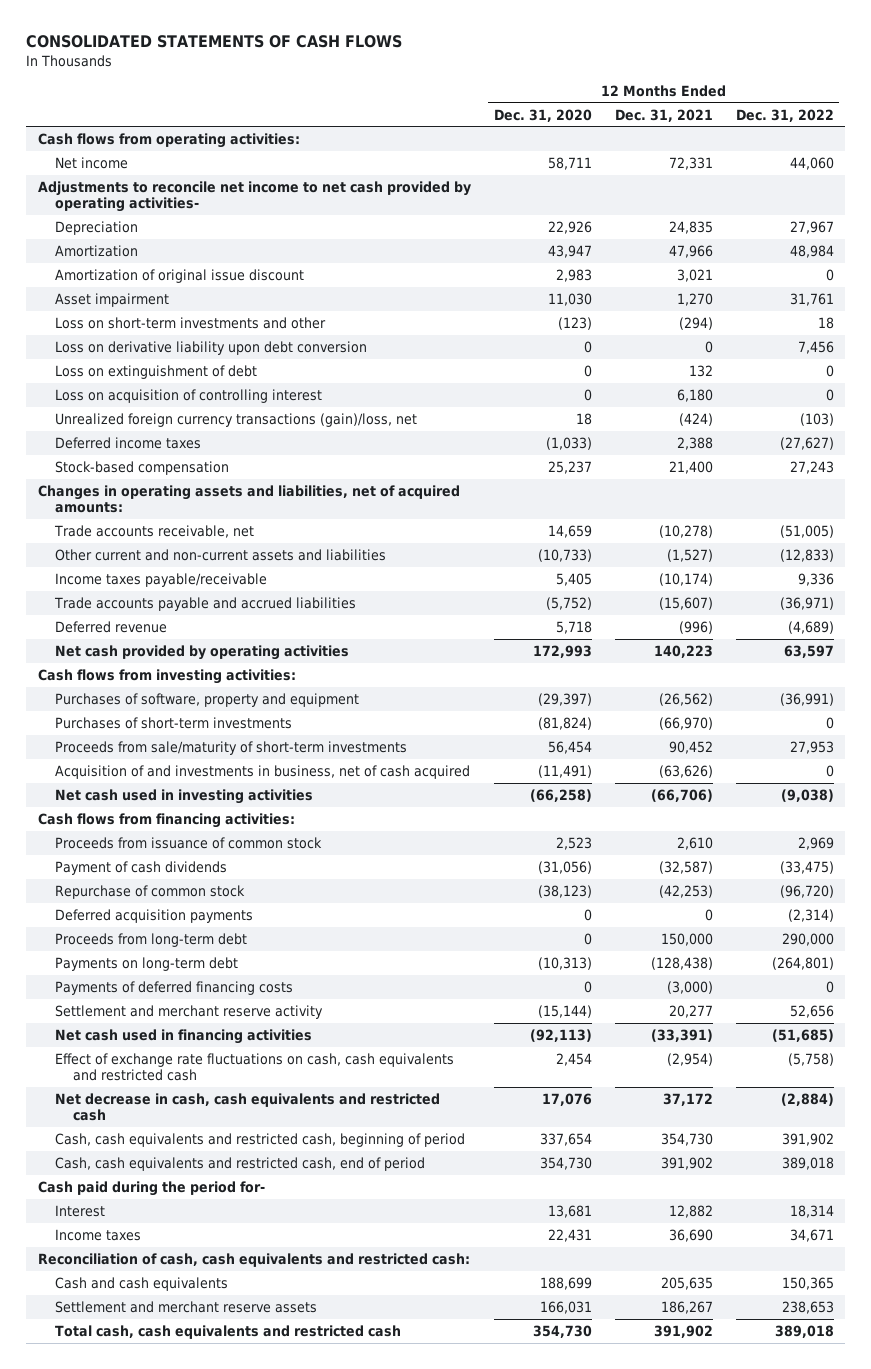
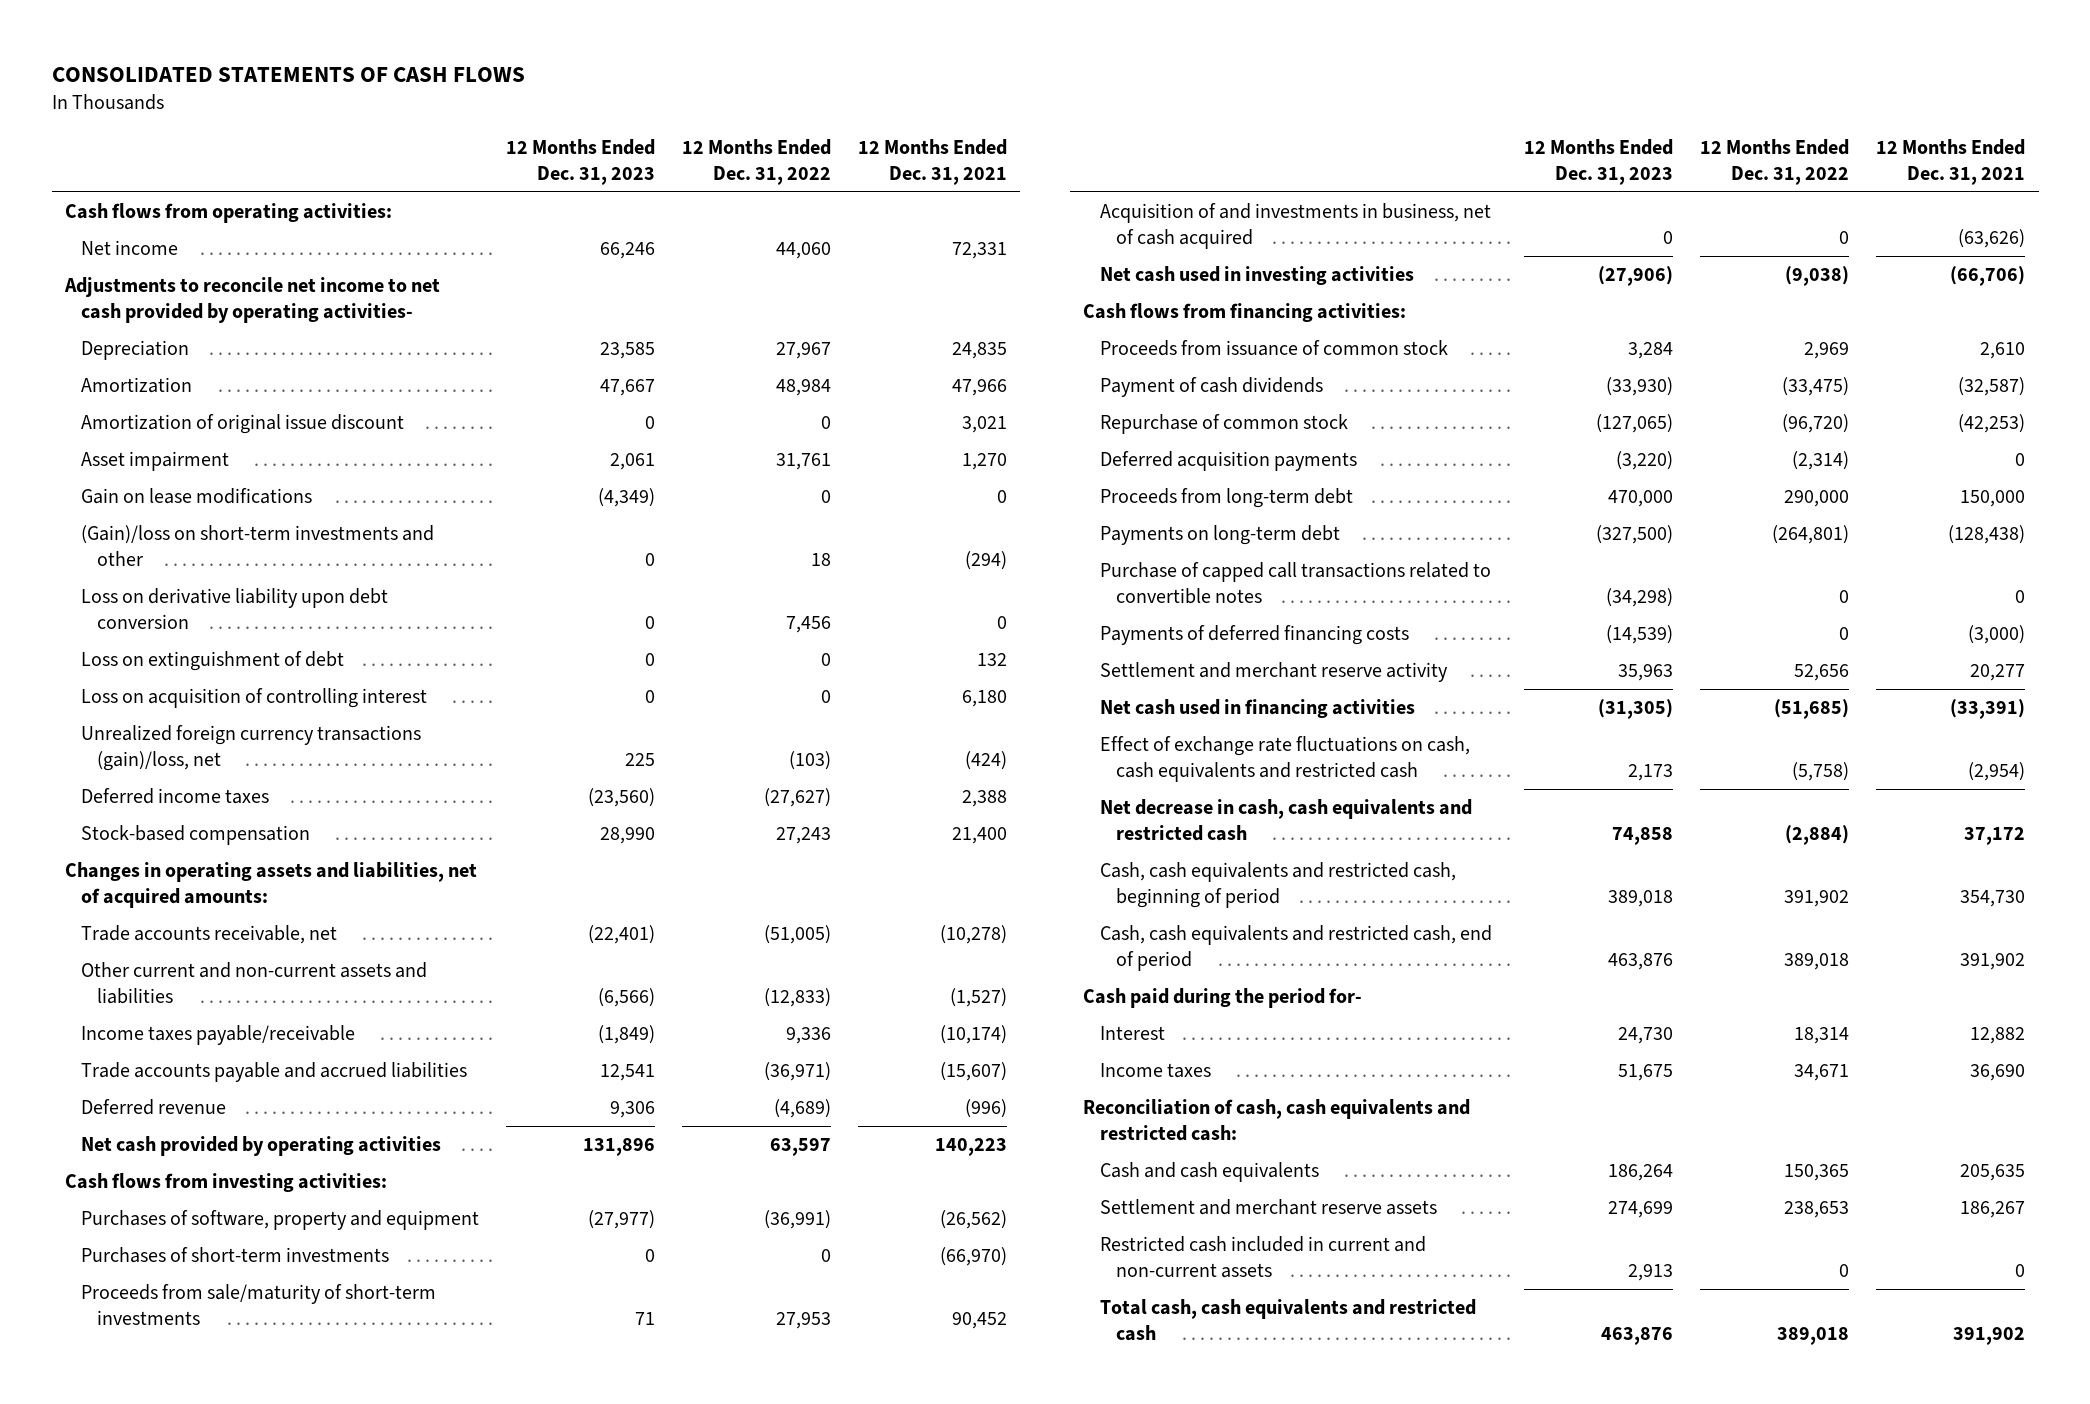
[493,108,592,122] Dec. 31, 2020 -> none
none -> [506,139,656,185] 12 Months Ended Dec. 31, 2023
none -> [81,488,313,505] Gain on lease modifications
[55,316,327,329] Loss on short-term investments and other -> [81,525,435,566] (Gain)/loss on short-term investments and other
none -> [1099,562,1491,604] Purchase of capped call transactions related to convertible notes
none -> [1099,1236,1426,1278] Restricted cash included in current and non-current assets

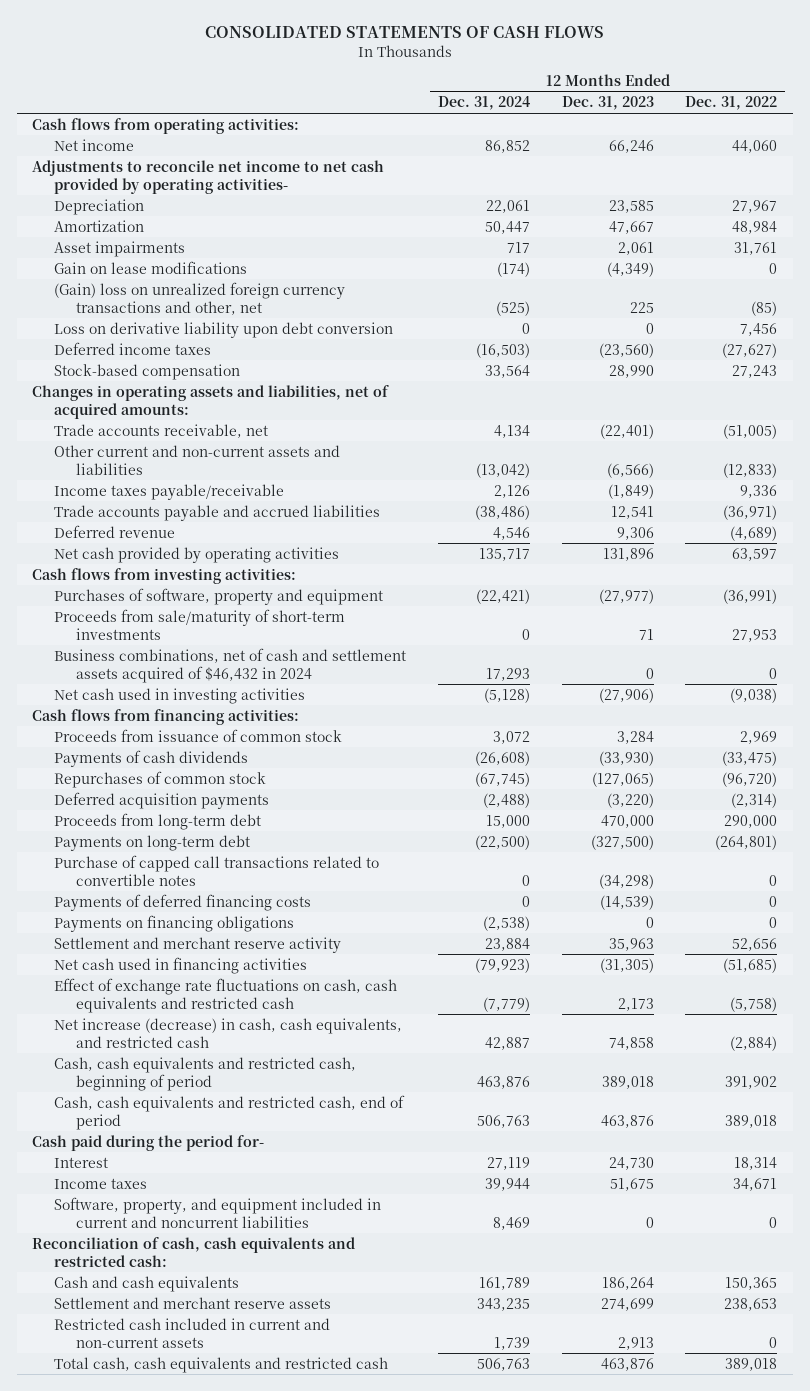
[857,139,1007,185] 12 Months Ended Dec. 31, 2021 -> none
none -> [437,96,530,111] Dec. 31, 2024
[81,414,405,435] Amortization of original issue discount -> none
[81,451,230,472] Asset impairment -> [54,240,186,257] Asset impairments
[81,525,435,566] (Gain)/loss on short-term investments and other -> none
none -> [54,281,346,315] (Gain) loss on unrealized foreign currency transactions and other, net
[81,651,345,672] Loss on extinguishment of debt -> none
[81,688,428,709] Loss on acquisition of controlling interest -> none
[81,725,422,771] Unrealized foreign currency transactions (gain)/loss, net -> none
[81,1247,390,1264] Purchases of short-term investments -> none
[1099,203,1491,249] Acquisition of and investments in business, net of cash acquired -> [54,647,407,683] Business combinations, net of cash and settlement assets acquired of $46,432 in 2024
[1099,377,1323,398] Payment of cash dividends -> [54,749,249,767] Payments of cash dividends
[1099,414,1348,435] Repurchase of common stock -> [54,770,267,788] Repurchases of common stock
none -> [54,914,295,932] Payments on financing obligations
[1099,799,1472,841] Net decrease in cash, cash equivalents and restricted cash -> [54,1017,403,1048] Net increase (decrease) in cash, cash equivalents, and restricted cash
none -> [54,1196,382,1228] Software, property, and equipment included in current and noncurrent liabilities

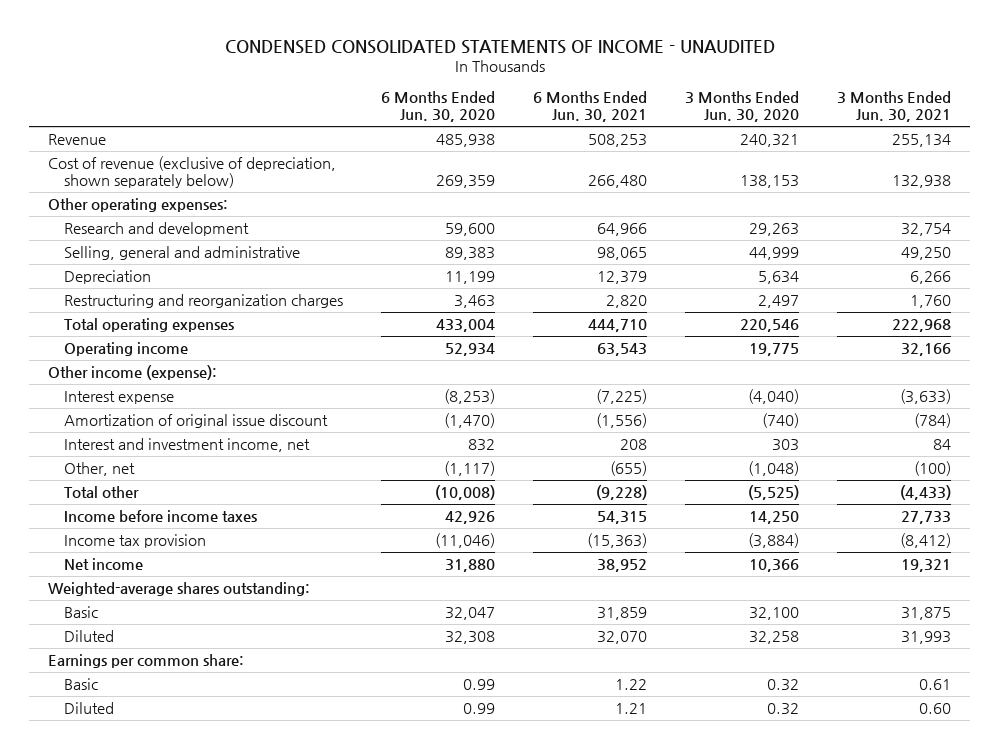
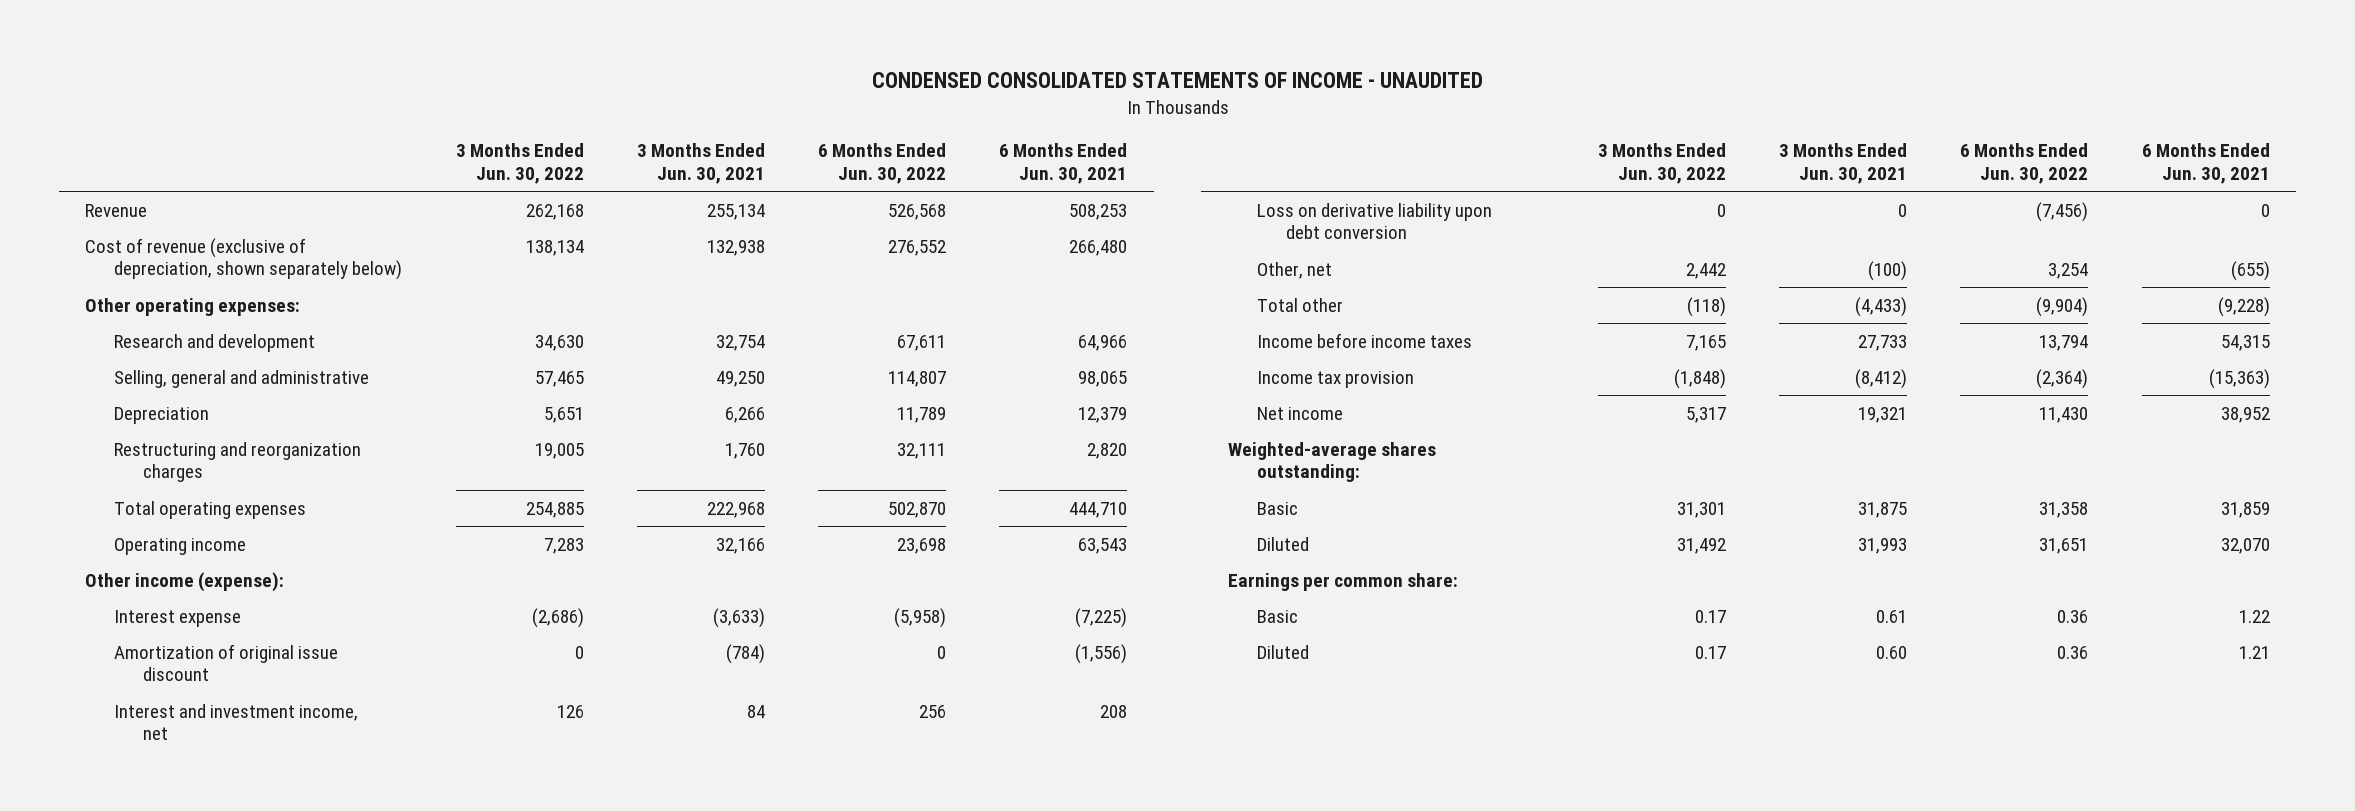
[381,91,496,123] 6 Months Ended Jun. 30, 2020 -> none
[685,91,800,123] 3 Months Ended Jun. 30, 2020 -> none
none -> [455,143,584,184] 3 Months Ended Jun. 30, 2022
none -> [818,143,947,184] 6 Months Ended Jun. 30, 2022
none -> [1256,202,1492,240] Loss on derivative liability upon debt conversion

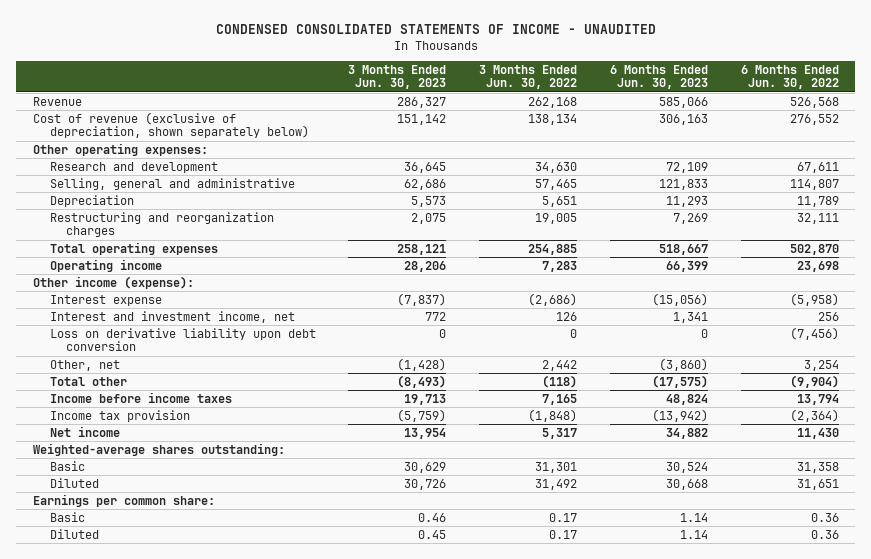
[636,143,765,184] 3 Months Ended Jun. 30, 2021 -> none
[999,143,1128,184] 6 Months Ended Jun. 30, 2021 -> none
none -> [348,64,447,90] 3 Months Ended Jun. 30, 2023
none -> [609,64,708,90] 6 Months Ended Jun. 30, 2023
[114,643,339,682] Amortization of original issue discount -> none

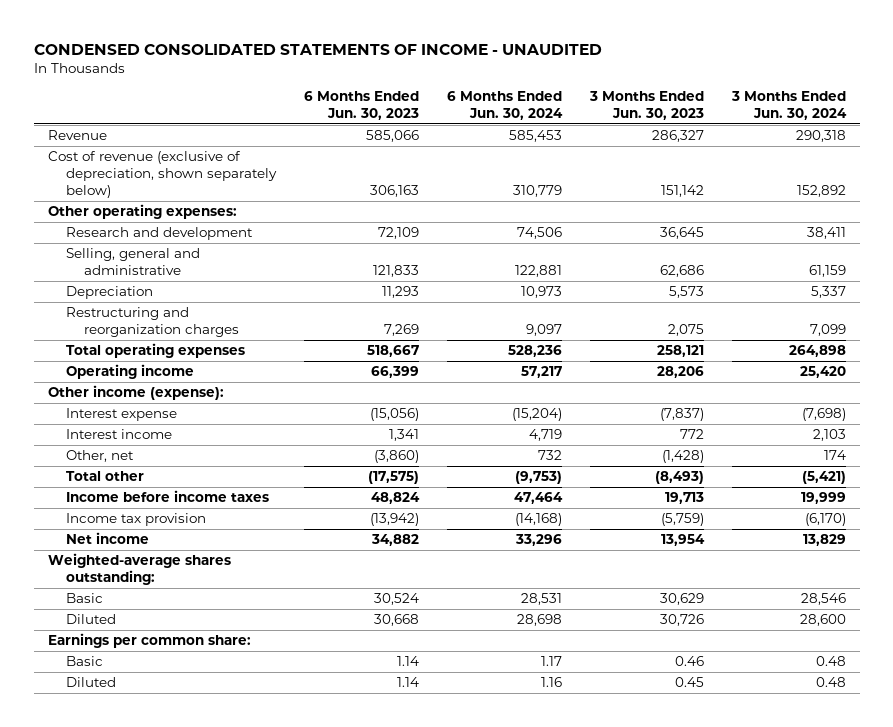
[479,64,578,90] 3 Months Ended Jun. 30, 2022 -> none
[740,64,839,90] 6 Months Ended Jun. 30, 2022 -> none
none -> [446,91,563,121] 6 Months Ended Jun. 30, 2024
none -> [730,91,847,121] 3 Months Ended Jun. 30, 2024
[49,327,316,352] Loss on derivative liability upon debt conversion -> none
[49,310,295,323] Interest and investment income, net -> [65,428,172,439] Interest income

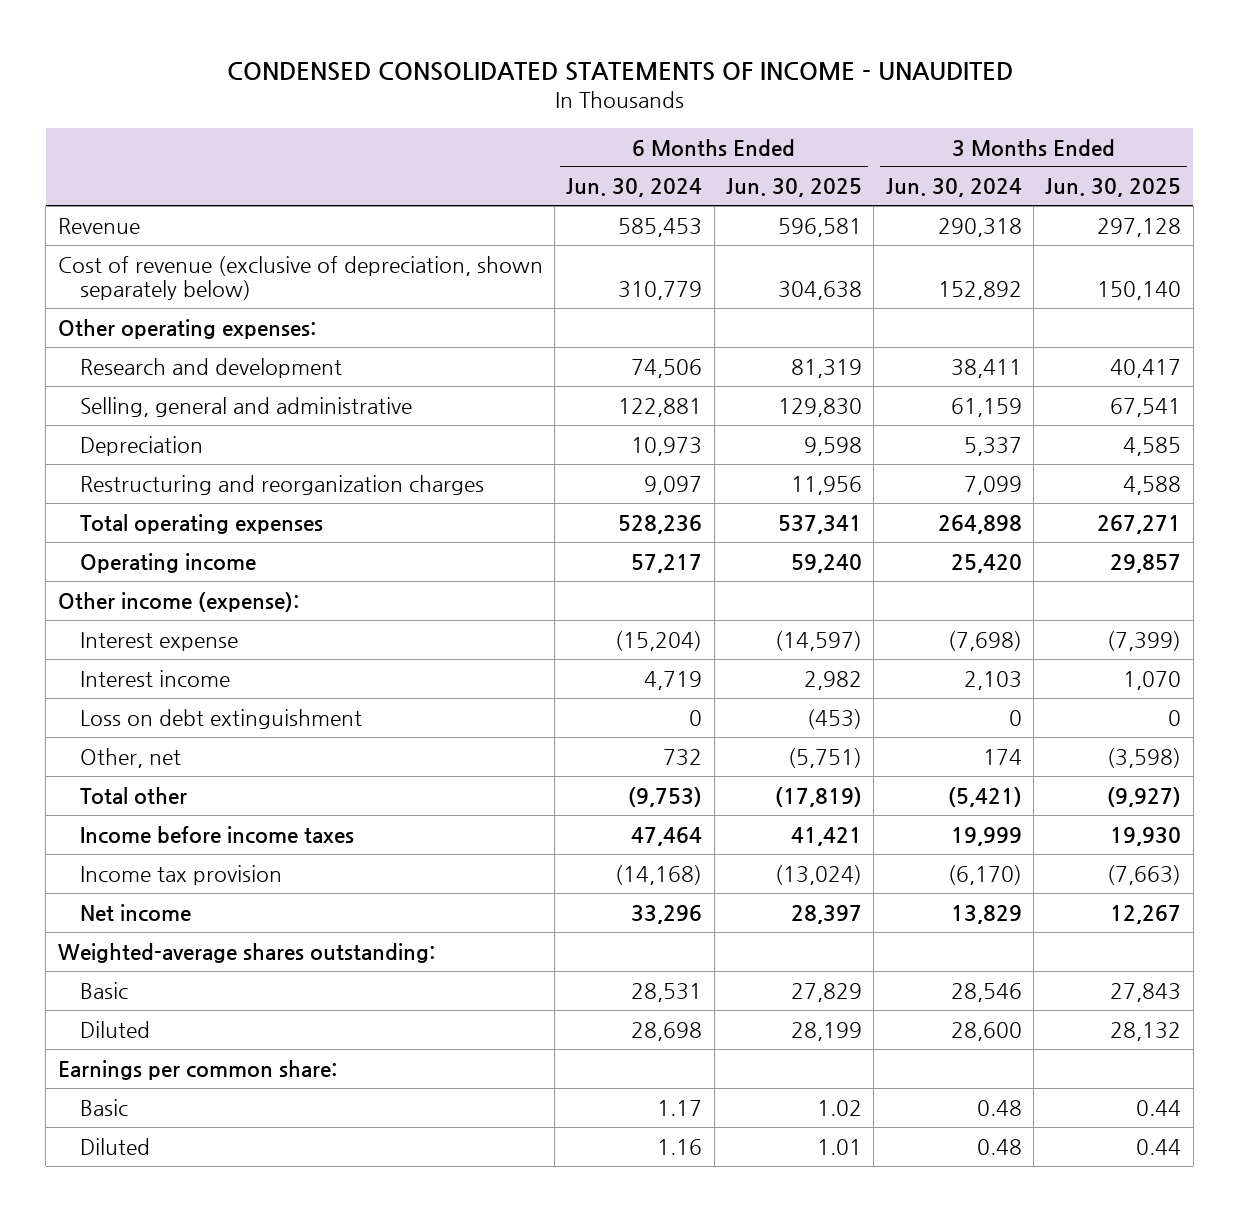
[303,91,419,121] 6 Months Ended Jun. 30, 2023 -> none
[588,91,704,121] 3 Months Ended Jun. 30, 2023 -> none
none -> [726,178,863,198] Jun. 30, 2025
none -> [1045,178,1182,198] Jun. 30, 2025
none -> [80,708,363,729] Loss on debt extinguishment

